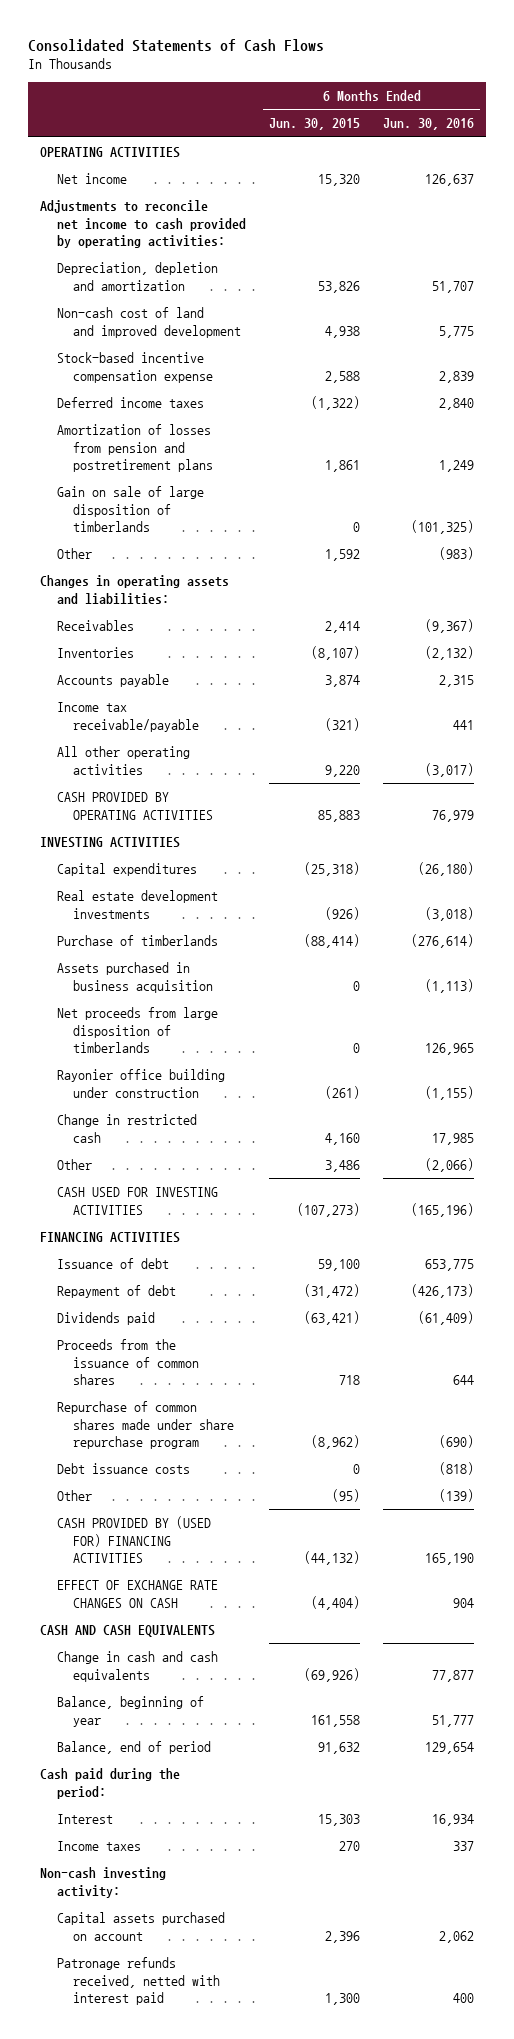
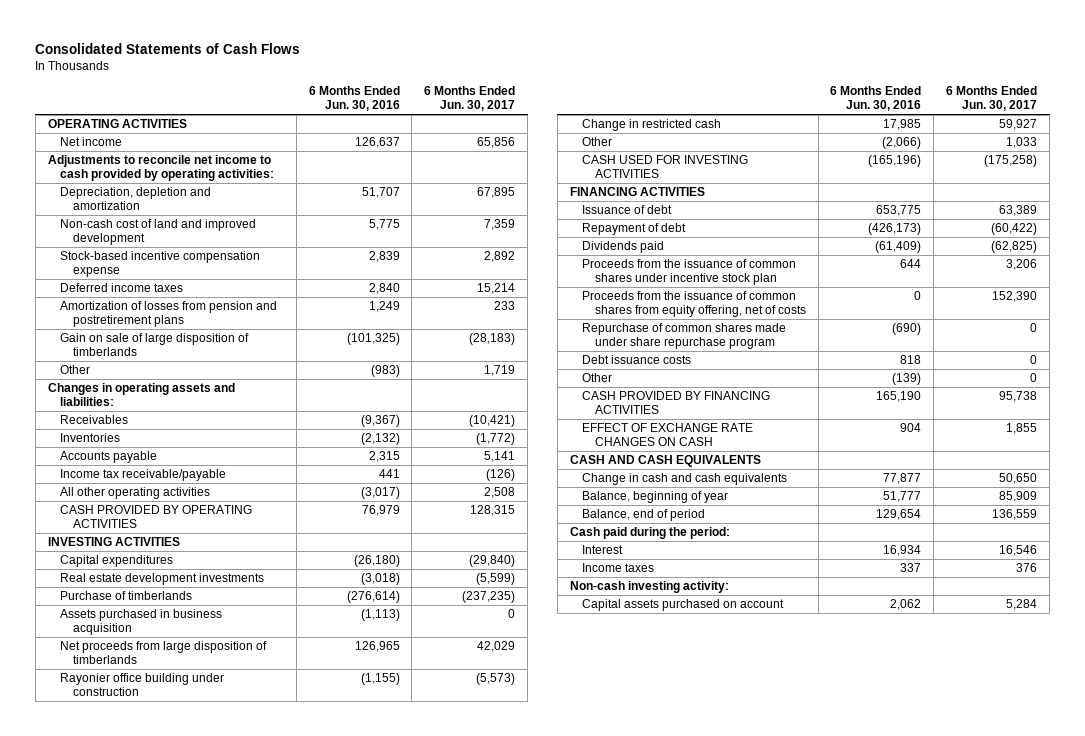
[268,118,360,131] Jun. 30, 2015 -> none
none -> [424,85,516,112] 6 Months Ended Jun. 30, 2017
none -> [582,258,797,286] Proceeds from the issuance of common shares under incentive stock plan
[56,1339,200,1386] Proceeds from the issuance of common shares -> [582,290,806,318] Proceeds from the issuance of common shares from equity offering, net of costs
[453,1375,475,1386] 644 -> [914,290,922,300] 0
[439,1462,475,1476] (818) -> [900,354,922,364] 818
[56,1516,211,1564] CASH PROVIDED BY (USED FOR) FINANCING ACTIVITIES -> [582,390,771,415] CASH PROVIDED BY FINANCING ACTIVITIES
[56,1957,221,2006] Patronage refunds received, netted with interest paid -> none

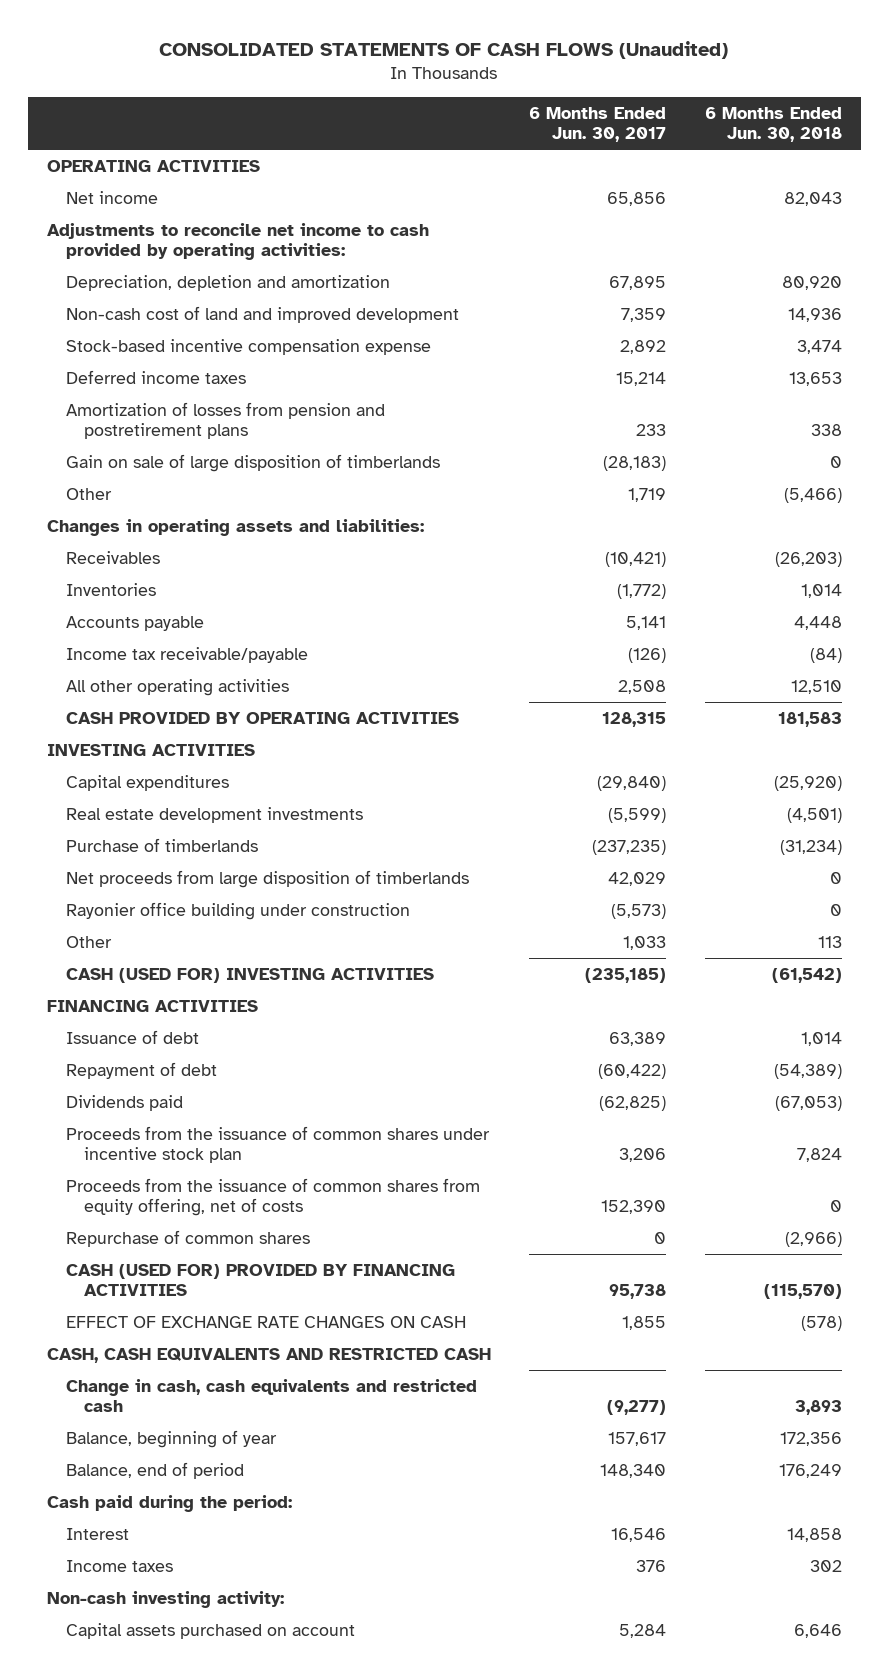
[35,42,301,54] Consolidated Statements of Cash Flows -> [159,40,729,59] CONSOLIDATED STATEMENTS OF CASH FLOWS (Unaudited)
[308,85,400,112] 6 Months Ended Jun. 30, 2016 -> none
none -> [704,106,842,143] 6 Months Ended Jun. 30, 2018
[60,608,223,636] Assets purchased in business acquisition -> none
[582,118,722,131] Change in restricted cash -> none
[582,154,749,179] CASH USED FOR INVESTING ACTIVITIES -> [65,968,434,984] CASH (USED FOR) INVESTING ACTIVITIES
[984,154,1038,167] (175,258) -> [585,968,667,984] (235,185)
[582,354,692,364] Debt issuance costs -> none
[582,372,613,382] Other -> none
[582,322,787,350] Repurchase of common shares made under share repurchase program -> [65,1230,310,1248] Repurchase of common shares
[582,390,771,415] CASH PROVIDED BY FINANCING ACTIVITIES -> [65,1264,455,1297] CASH (USED FOR) PROVIDED BY FINANCING ACTIVITIES
[569,454,761,467] CASH AND CASH EQUIVALENTS -> [47,1348,492,1364] CASH, CASH EQUIVALENTS AND RESTRICTED CASH
[582,472,788,485] Change in cash and cash equivalents -> [65,1379,477,1413] Change in cash, cash equivalents and restricted cash
[999,472,1038,484] 50,650 -> [607,1400,667,1416] (9,277)
[999,490,1038,502] 85,909 -> [608,1432,667,1447] 157,617
[992,508,1038,520] 136,559 -> [600,1464,667,1479] 148,340

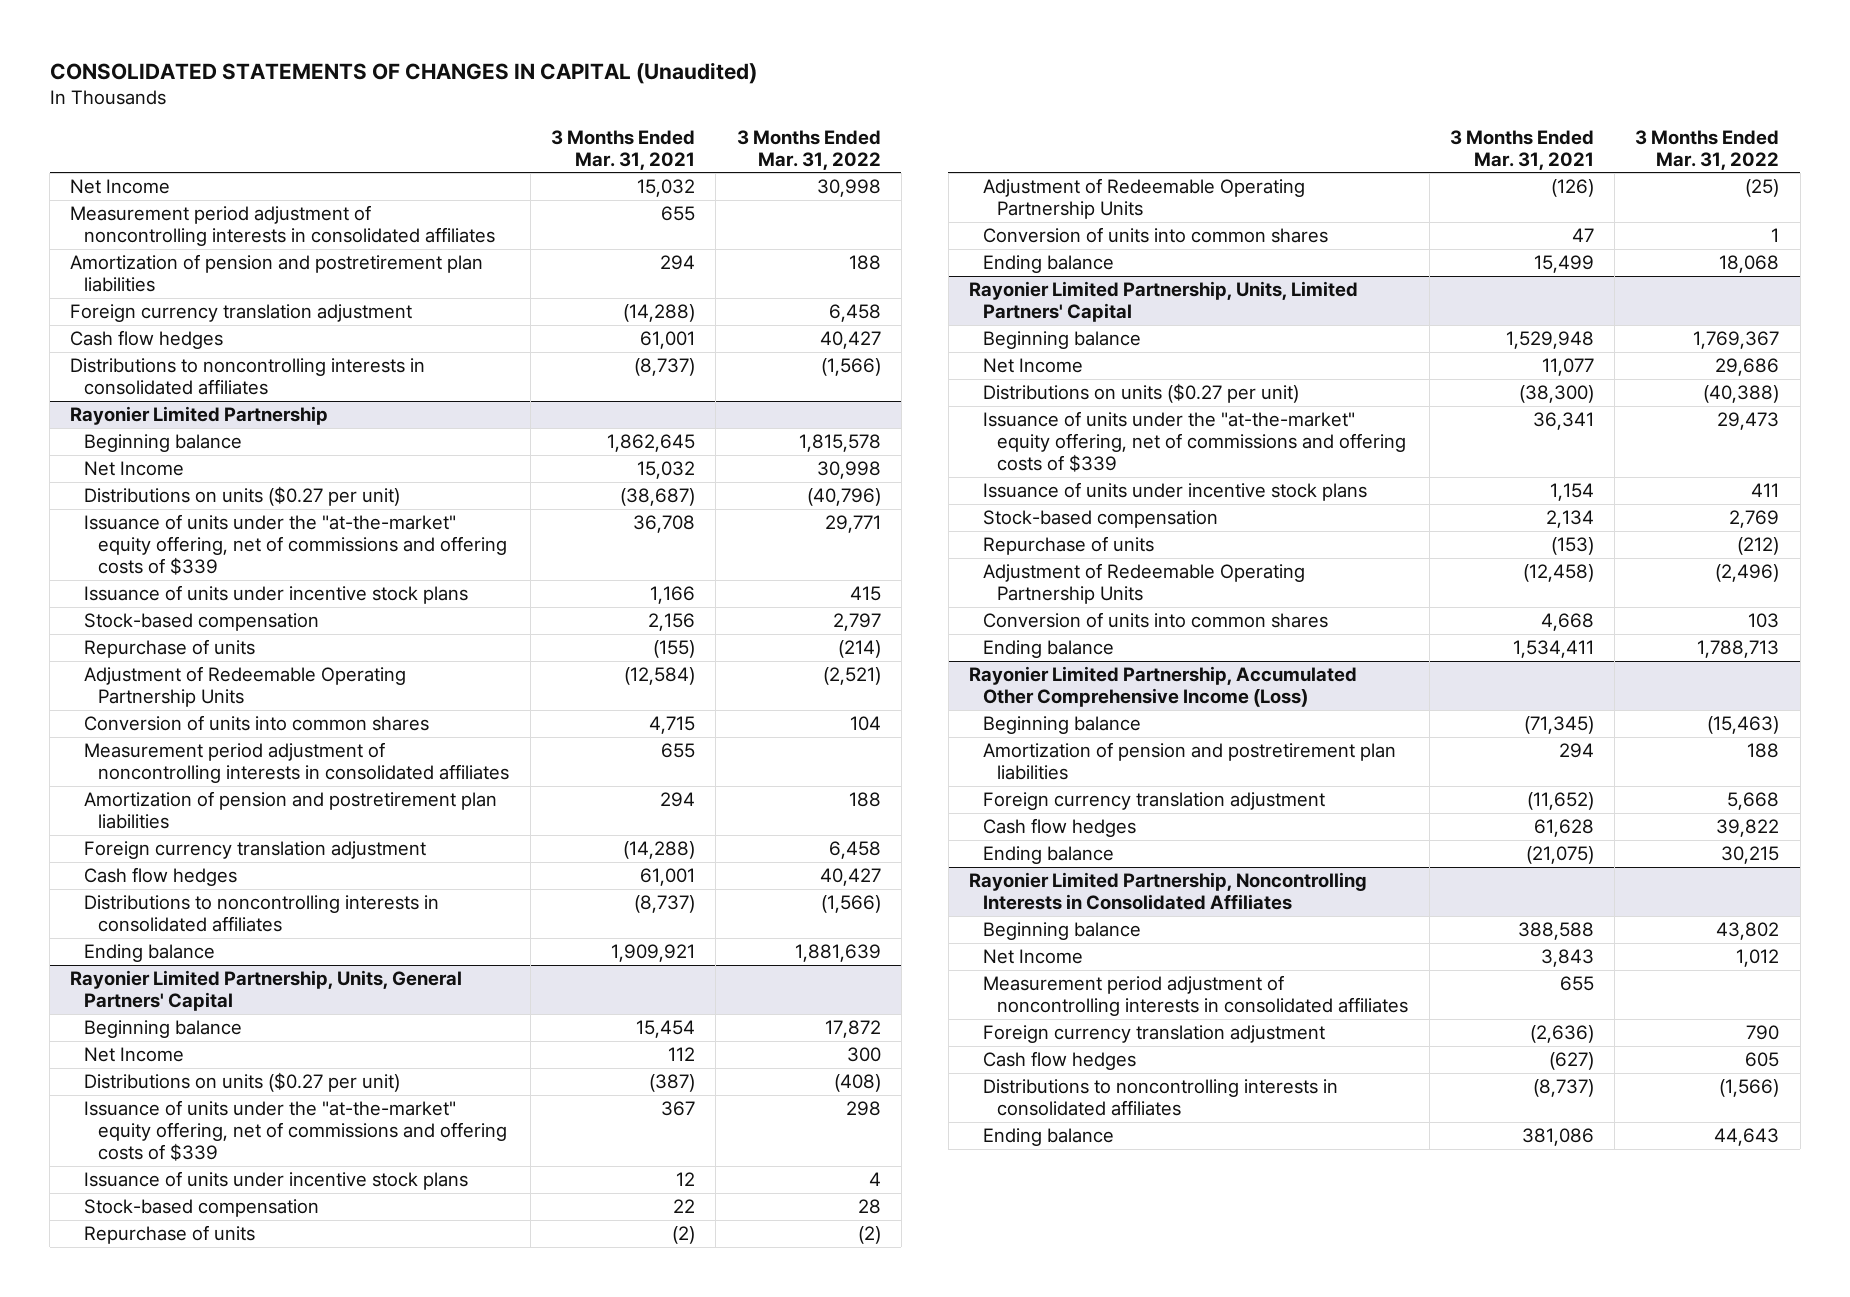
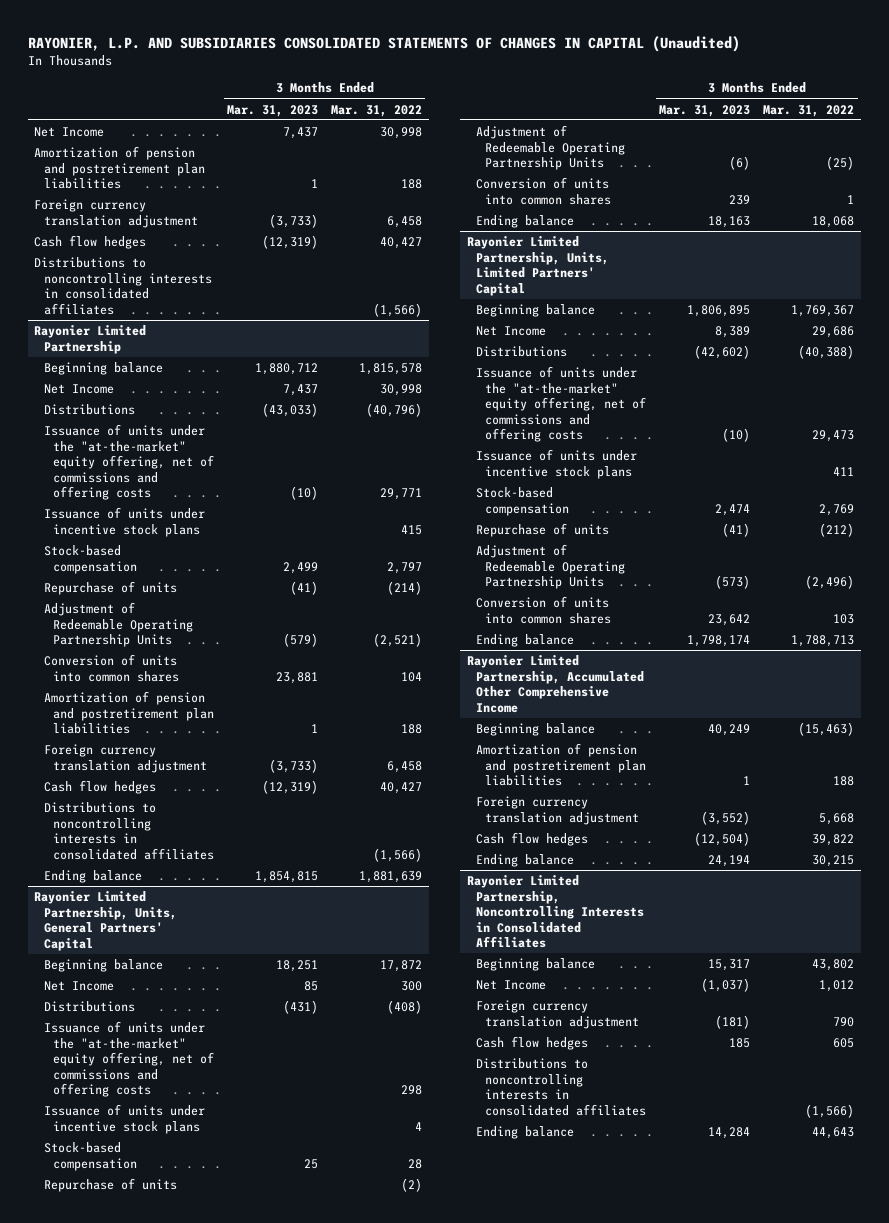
[49,61,757,84] CONSOLIDATED STATEMENTS OF CHANGES IN CAPITAL (Unaudited) -> [27,35,740,52] RAYONIER, L.P. AND SUBSIDIARIES CONSOLIDATED STATEMENTS OF CHANGES IN CAPITAL (Unaudited)
[550,129,695,170] 3 Months Ended Mar. 31, 2021 -> none
none -> [227,104,319,117] Mar. 31, 2023
[70,205,496,247] Measurement period adjustment of noncontrolling interests in consolidated affiliates -> none
[84,486,401,507] Distributions on units ($0.27 per unit) -> [43,404,135,416] Distributions
[84,514,508,576] Issuance of units under the "at-the-market" equity offering, net of commissions and offering costs of $339 -> [43,424,215,501] Issuance of units under the "at-the-market" equity offering, net of commissions and offering costs
[84,742,510,784] Measurement period adjustment of noncontrolling interests in consolidated affiliates -> none
[84,1072,401,1093] Distributions on units ($0.27 per unit) -> [43,1001,135,1013] Distributions
[84,1100,508,1162] Issuance of units under the "at-the-market" equity offering, net of commissions and offering costs of $339 -> [43,1021,215,1098] Issuance of units under the "at-the-market" equity offering, net of commissions and offering costs
[983,383,1300,404] Distributions on units ($0.27 per unit) -> [475,346,567,358] Distributions
[983,411,1407,473] Issuance of units under the "at-the-market" equity offering, net of commissions and offering costs of $339 -> [475,366,647,443] Issuance of units under the "at-the-market" equity offering, net of commissions and offering costs
[969,666,1358,708] Rayonier Limited Partnership, Accumulated Other Comprehensive Income (Loss) -> [466,655,644,713] Rayonier Limited Partnership, Accumulated Other Comprehensive Income
[983,975,1409,1017] Measurement period adjustment of noncontrolling interests in consolidated affiliates -> none

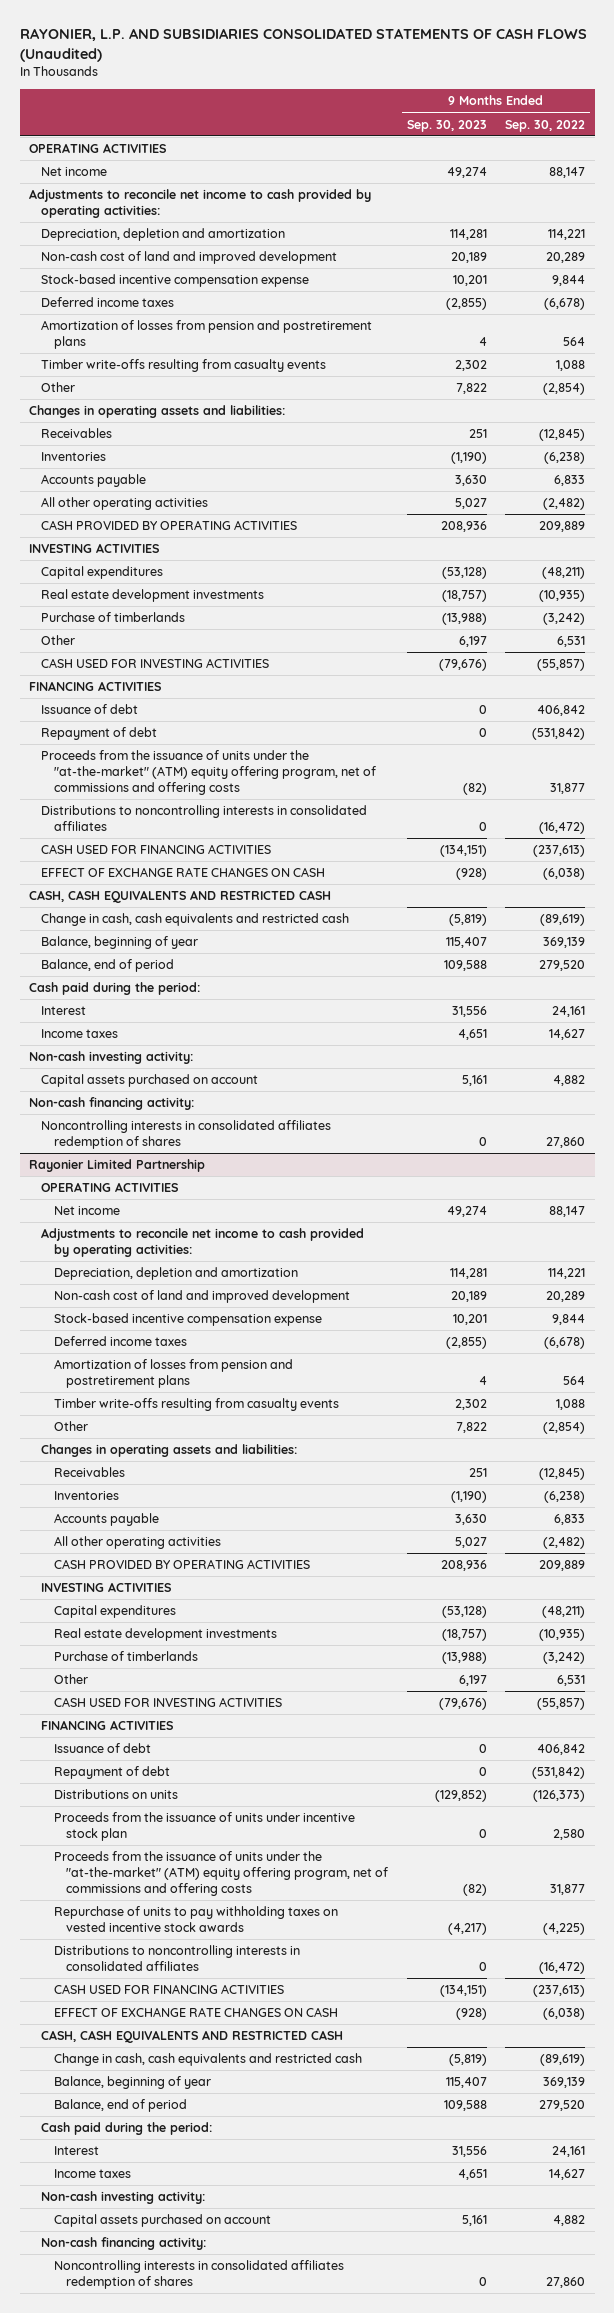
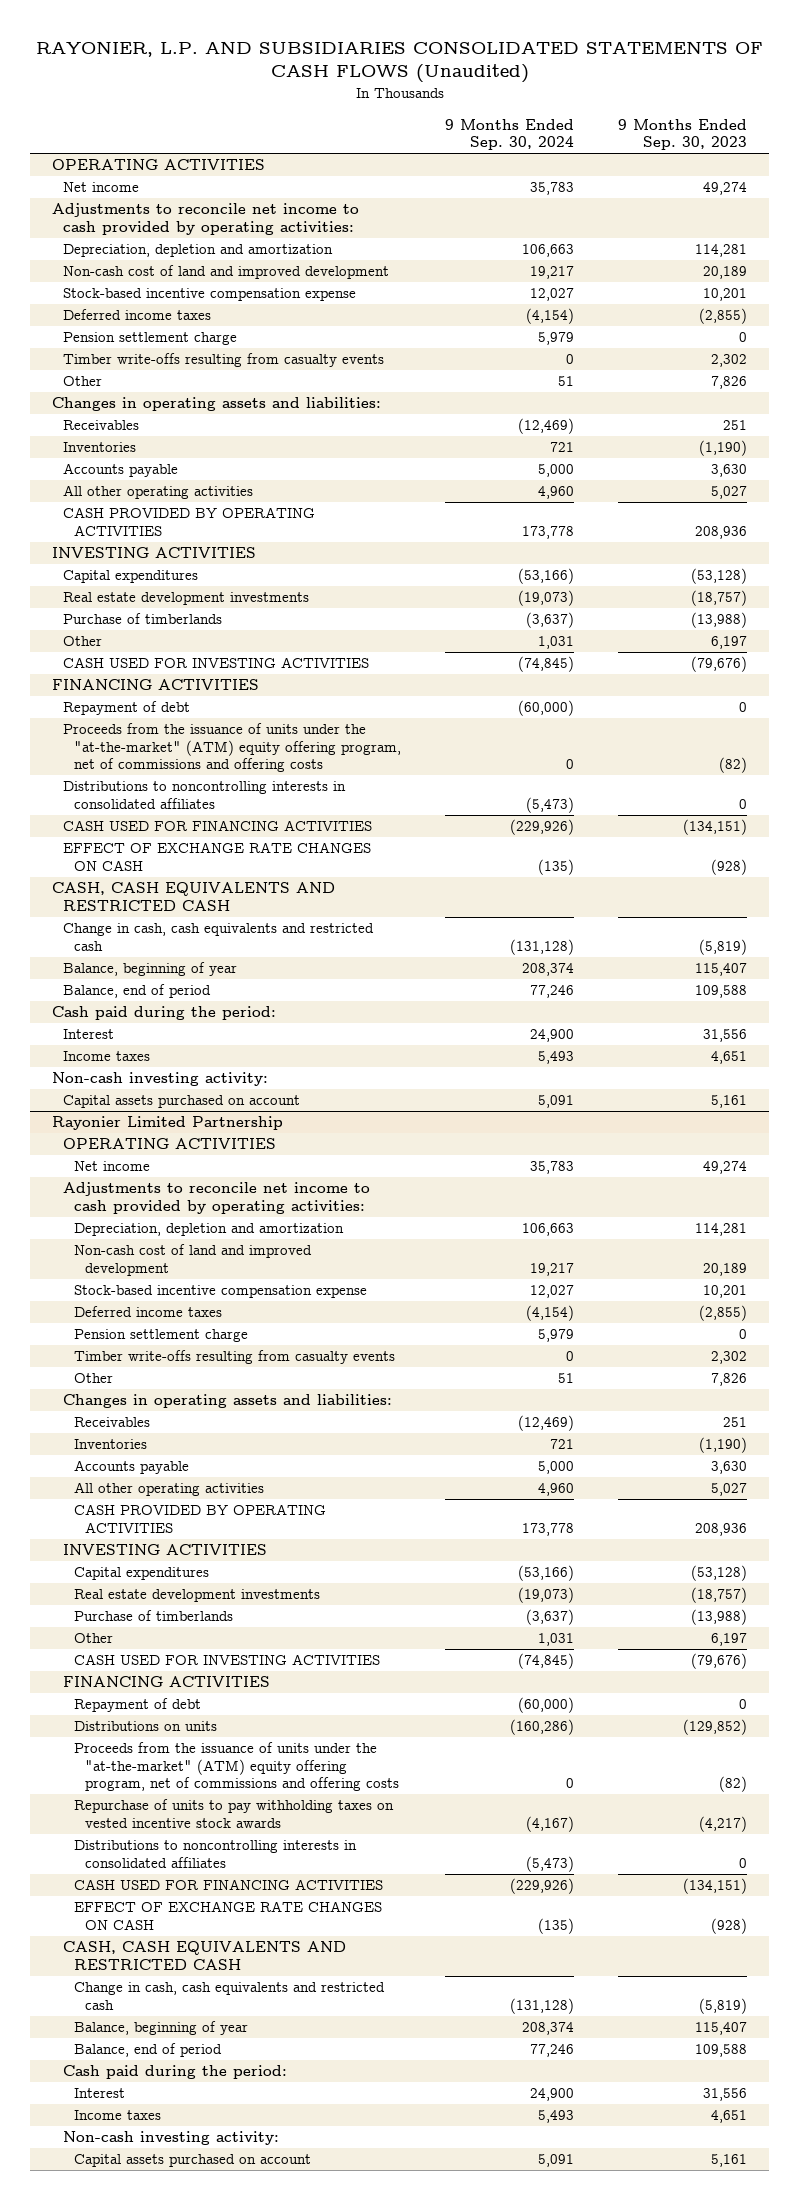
[505,119,586,132] Sep. 30, 2022 -> none
none -> [444,118,574,151] 9 Months Ended Sep. 30, 2024
[41,320,373,350] Amortization of losses from pension and postretirement plans -> none
none -> [63,332,238,346] Pension settlement charge
[455,383,487,395] 7,822 -> [710,376,747,390] 7,826
[41,704,139,715] Issuance of debt -> none
[28,1097,194,1111] Non-cash financing activity: -> none
[41,1120,332,1150] Noncontrolling interests in consolidated affiliates redemption of shares -> none
[53,1359,293,1389] Amortization of losses from pension and postretirement plans -> none
none -> [73,1329,248,1343] Pension settlement charge
[455,1422,487,1434] 7,822 -> [710,1373,747,1387] 7,826
[53,1743,151,1754] Issuance of debt -> none
[53,1812,355,1842] Proceeds from the issuance of units under incentive stock plan -> none
[41,2237,207,2251] Non-cash financing activity: -> none
[53,2260,344,2290] Noncontrolling interests in consolidated affiliates redemption of shares -> none

